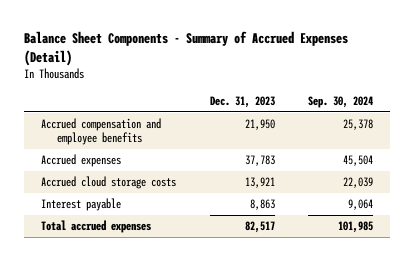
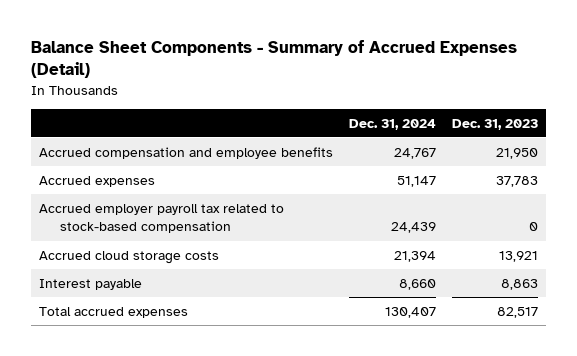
[308,96,374,109] Sep. 30, 2024 -> none
none -> [349,118,437,130] Dec. 31, 2024
none -> [39,203,285,234] Accrued employer payroll tax related to stock-based compensation

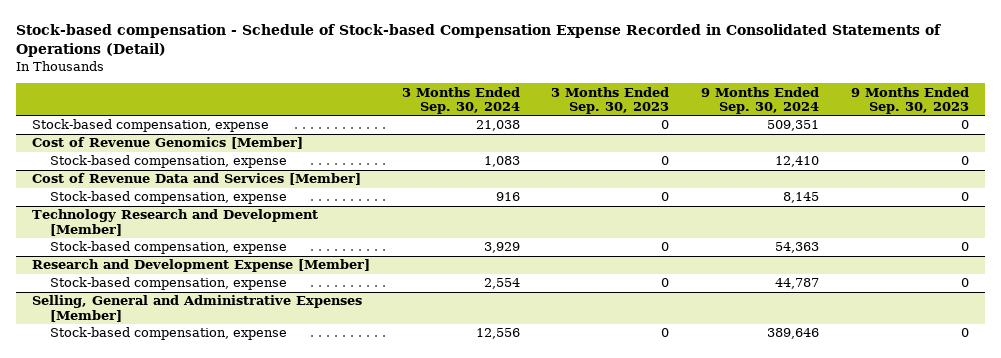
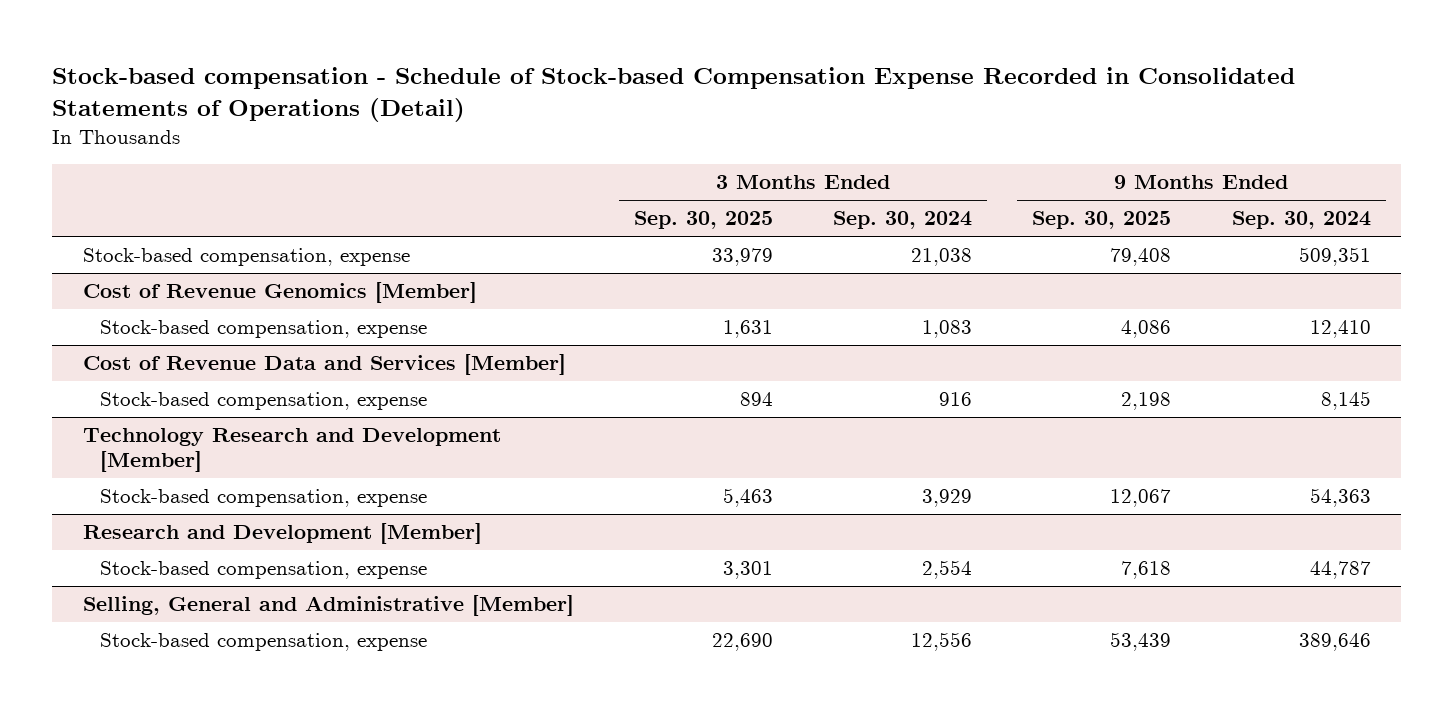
[551,86,670,114] 3 Months Ended Sep. 30, 2023 -> none
[850,86,969,114] 9 Months Ended Sep. 30, 2023 -> none
none -> [633,211,773,230] Sep. 30, 2025
none -> [1032,211,1172,230] Sep. 30, 2025
[31,259,370,273] Research and Development Expense [Member] -> [82,522,482,544] Research and Development [Member]
[31,295,362,322] Selling, General and Administrative Expenses [Member] -> [82,594,574,616] Selling, General and Administrative [Member]

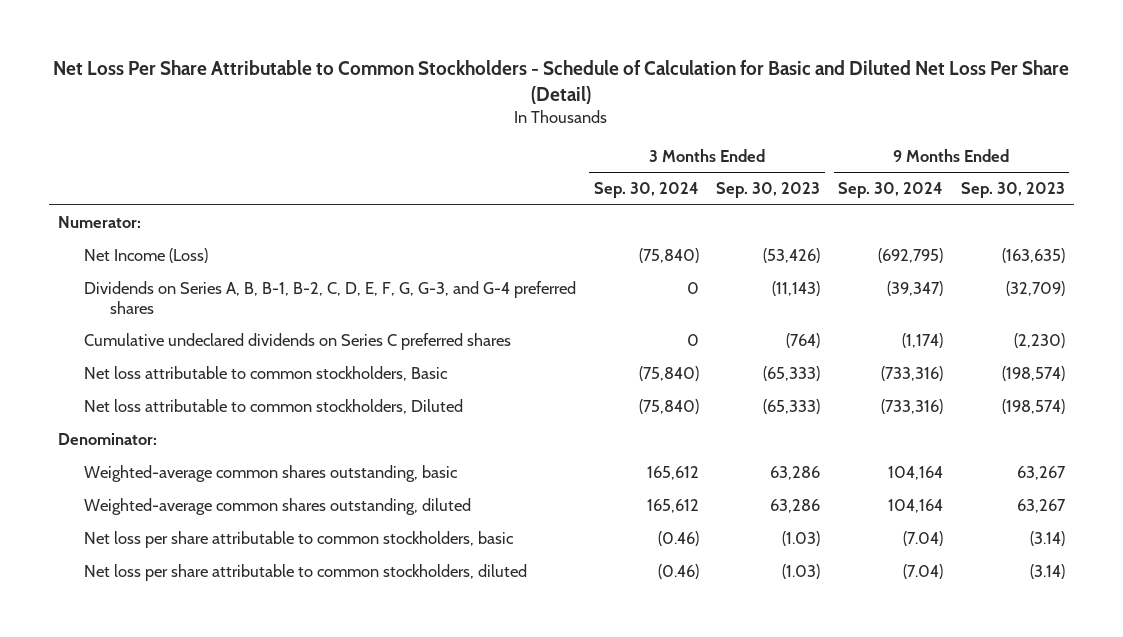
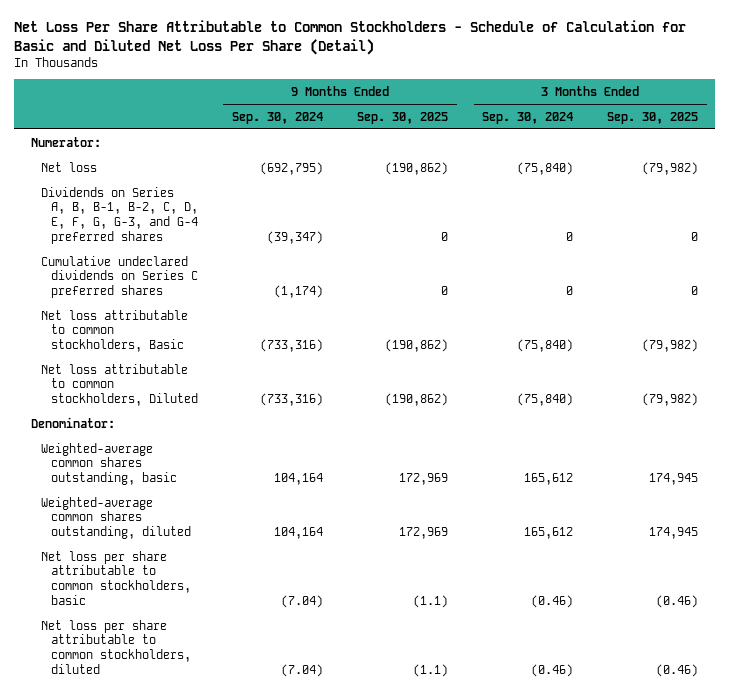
[716,182,821,199] Sep. 30, 2023 -> none
[960,182,1065,199] Sep. 30, 2023 -> none
none -> [357,111,449,124] Sep. 30, 2025
none -> [607,111,699,124] Sep. 30, 2025
[84,248,209,264] Net Income (Loss) -> [40,161,97,172] Net loss

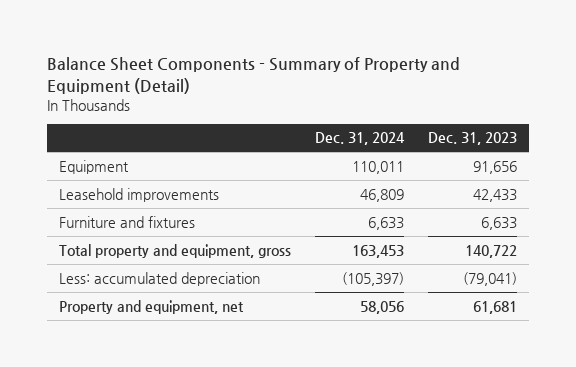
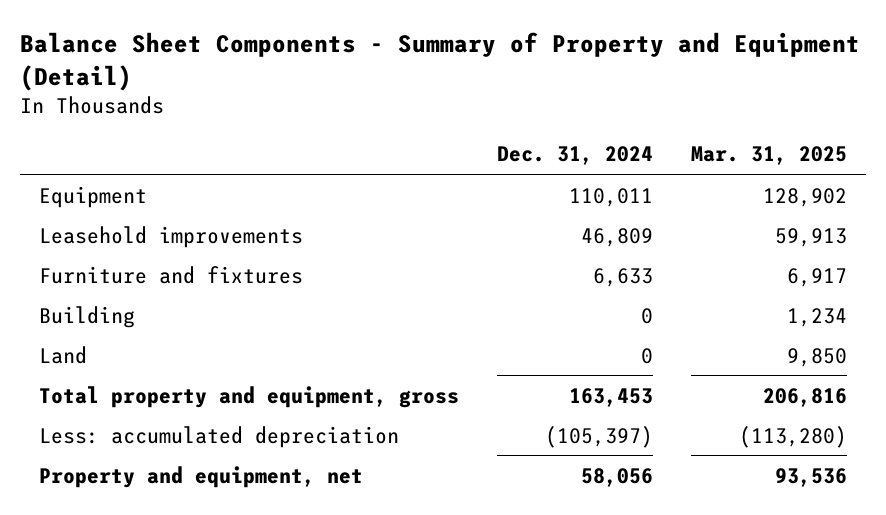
[428,132,518,146] Dec. 31, 2023 -> none
none -> [691,146,848,166] Mar. 31, 2025
none -> [39,305,136,328] Building
none -> [39,345,88,364] Land

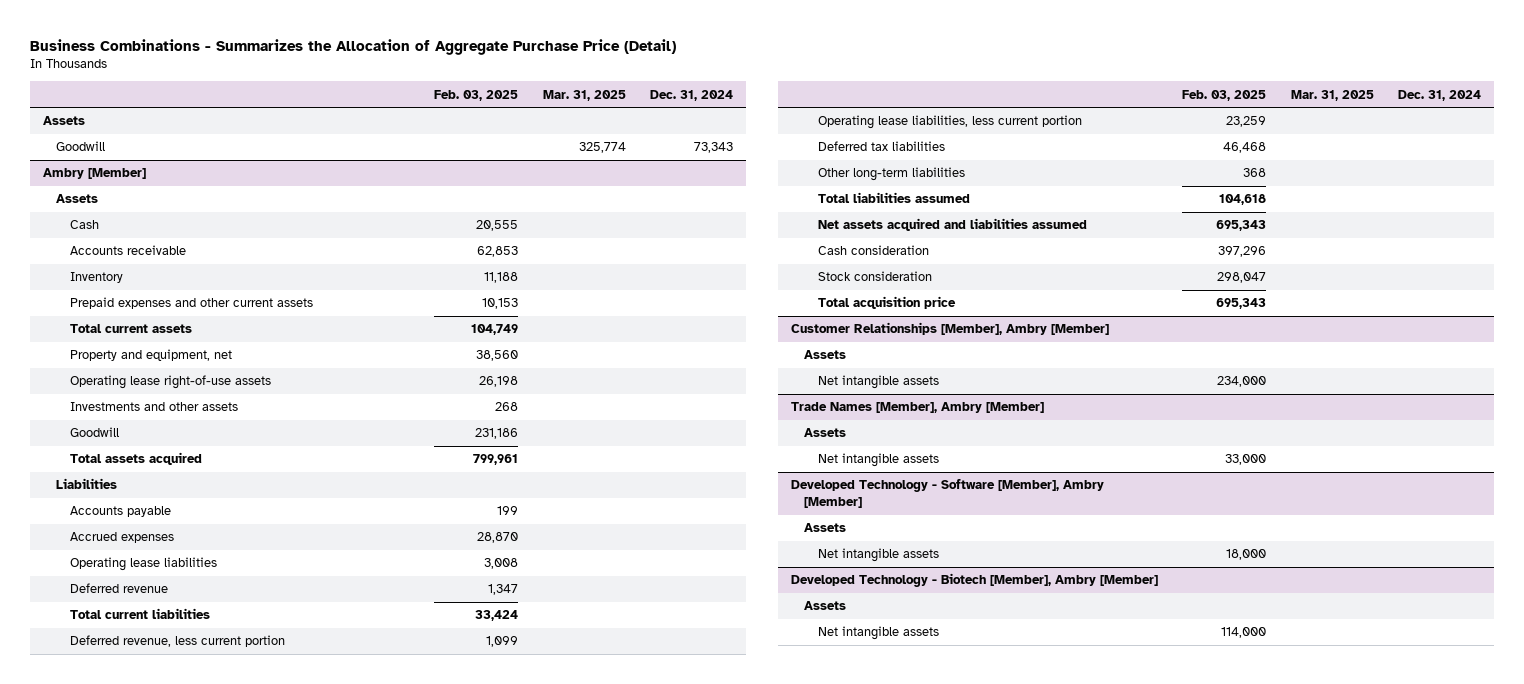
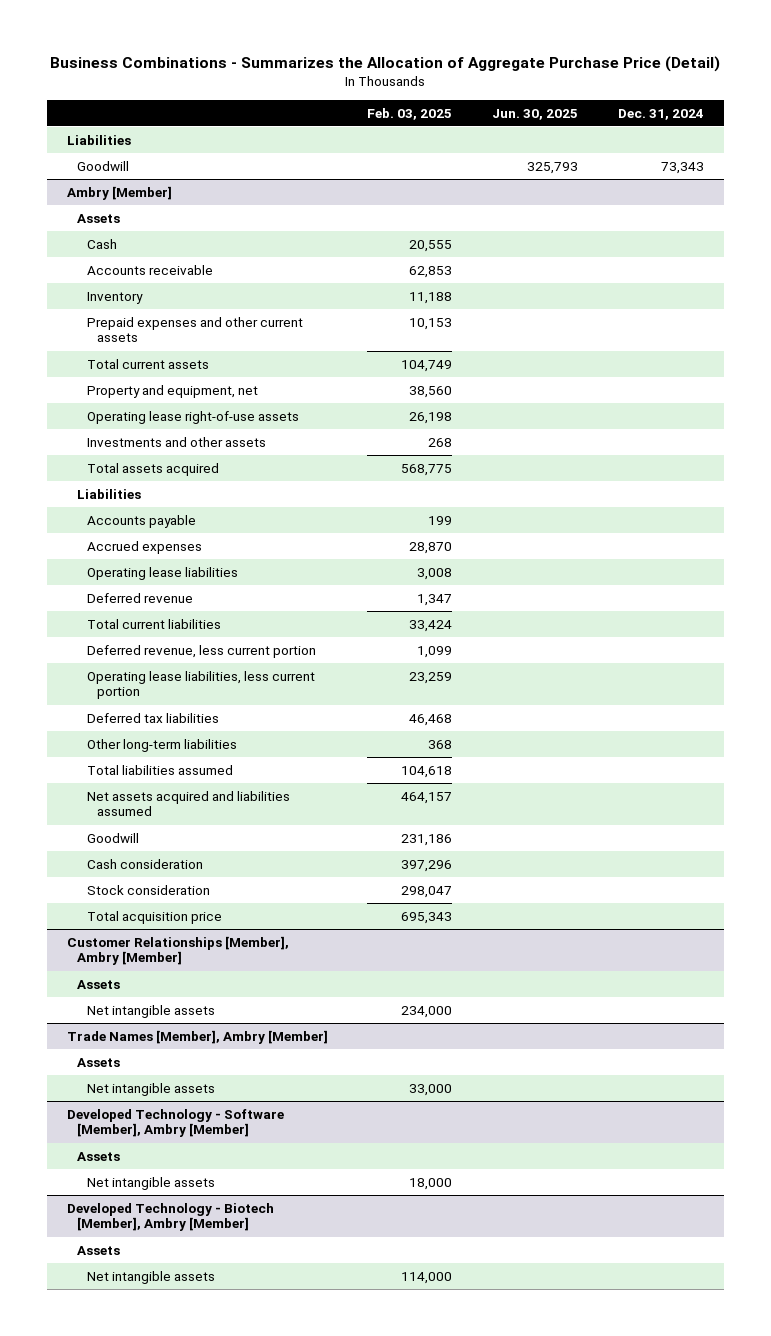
[542,89,626,101] Mar. 31, 2025 -> none
none -> [492,108,579,120] Jun. 30, 2025
[42,116,85,126] Assets -> none
none -> [66,134,131,145] Liabilities
[473,454,519,466] 799,961 -> [401,463,453,476] 568,775
[1216,220,1267,232] 695,343 -> [401,791,453,804] 464,157
[69,427,119,438] Goodwill -> [87,832,140,843] Goodwill

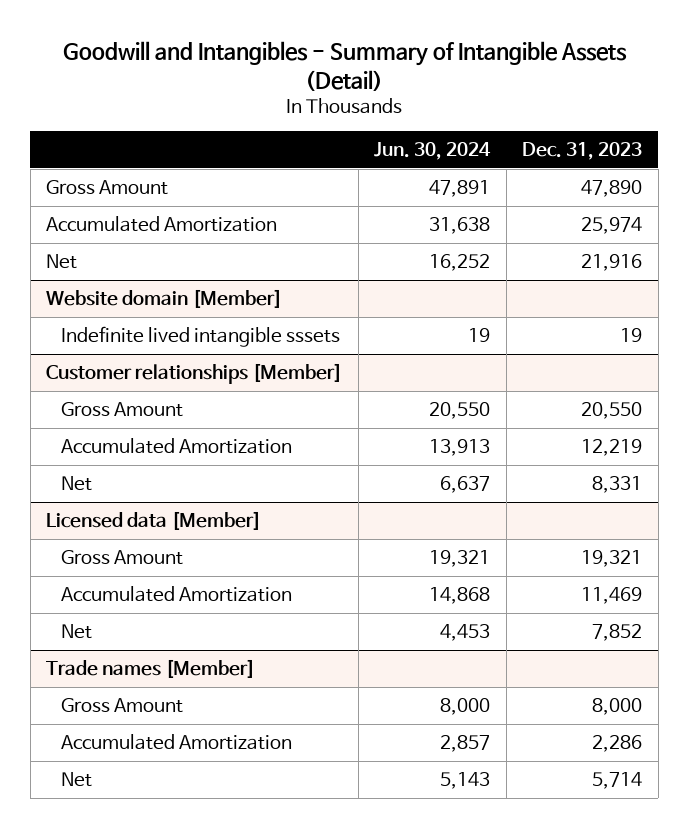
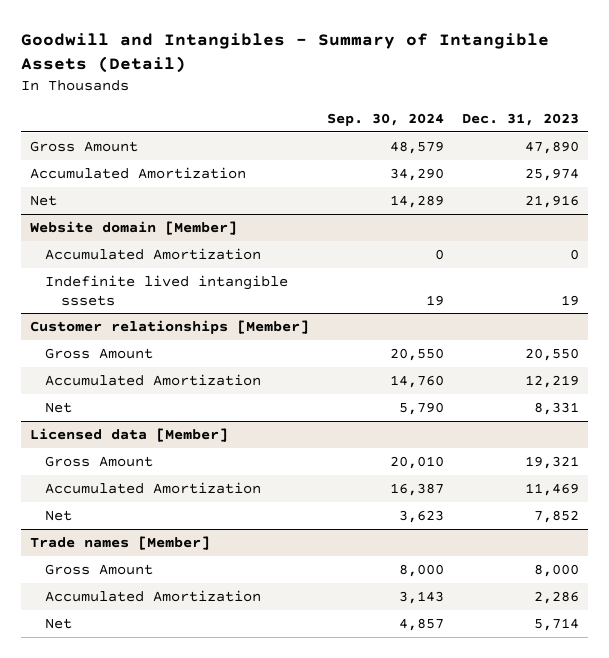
[374,142,492,161] Jun. 30, 2024 -> none
none -> [326,113,444,127] Sep. 30, 2024
none -> [45,247,262,260] Accumulated Amortization

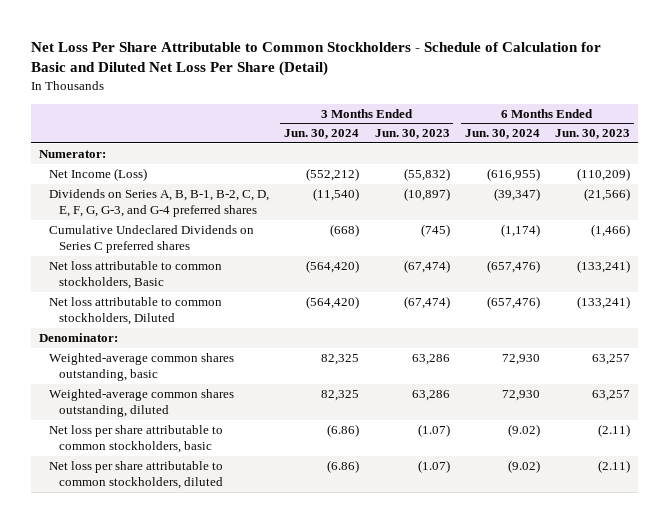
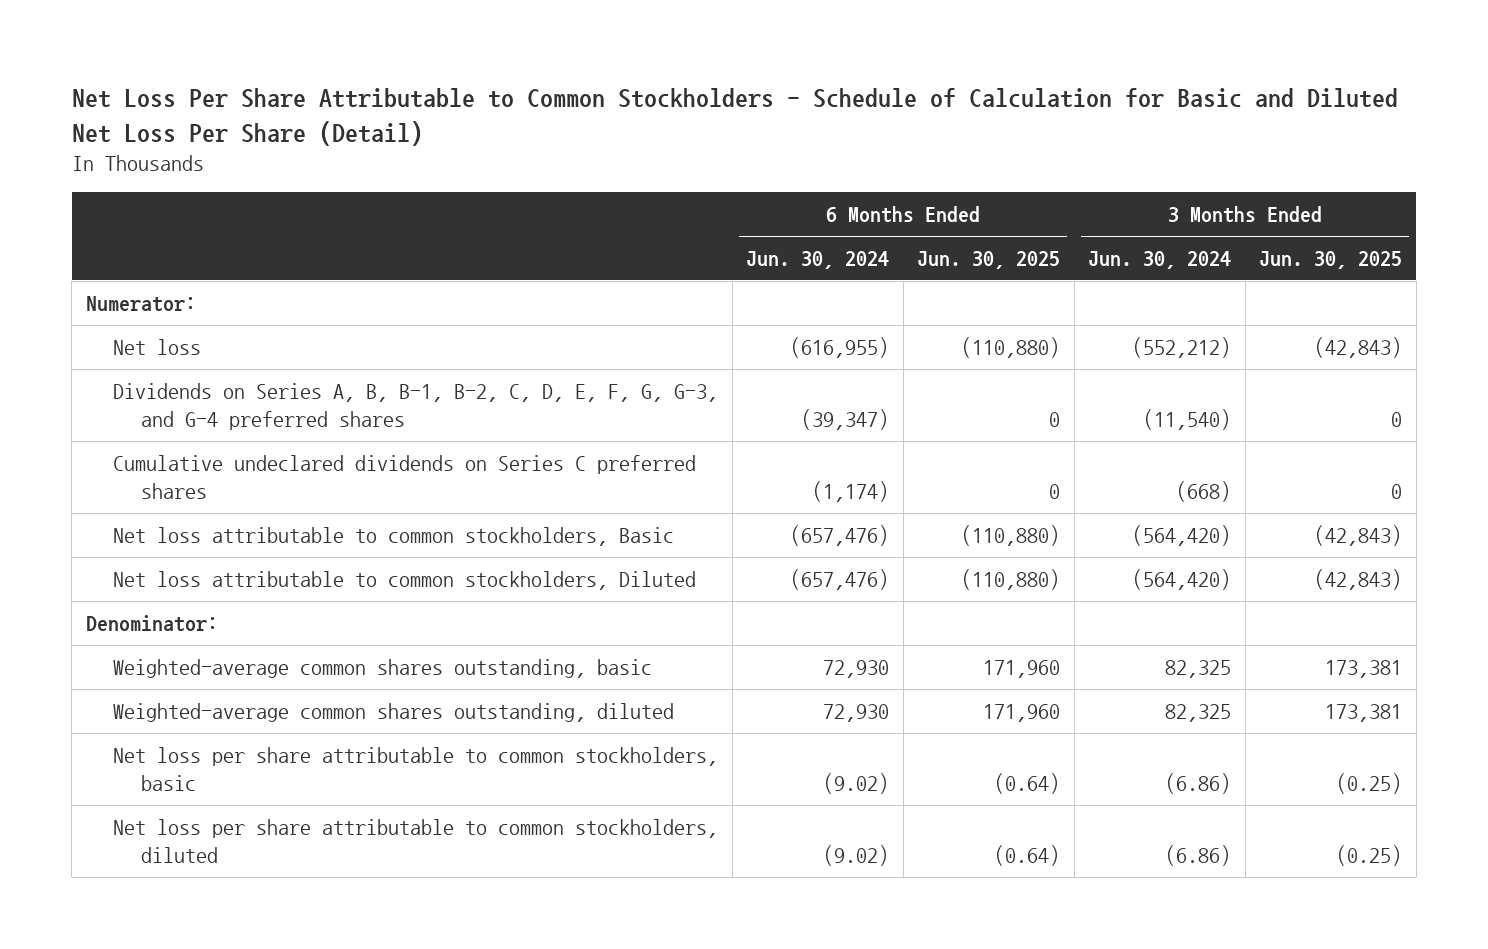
[374,129,450,140] Jun. 30, 2023 -> none
[555,129,631,140] Jun. 30, 2023 -> none
none -> [917,251,1061,270] Jun. 30, 2025
none -> [1259,251,1403,270] Jun. 30, 2025
[48,168,147,182] Net Income (Loss) -> [113,338,202,355] Net loss
[48,225,254,253] Cumulative Undeclared Dividends on Series C preferred shares -> [113,454,697,500] Cumulative undeclared dividends on Series C preferred shares

